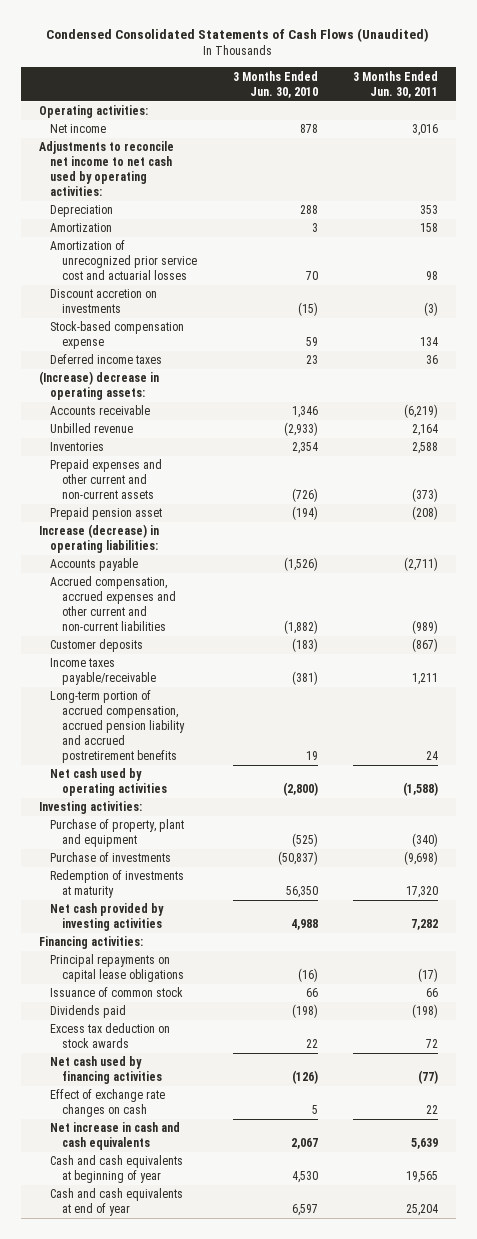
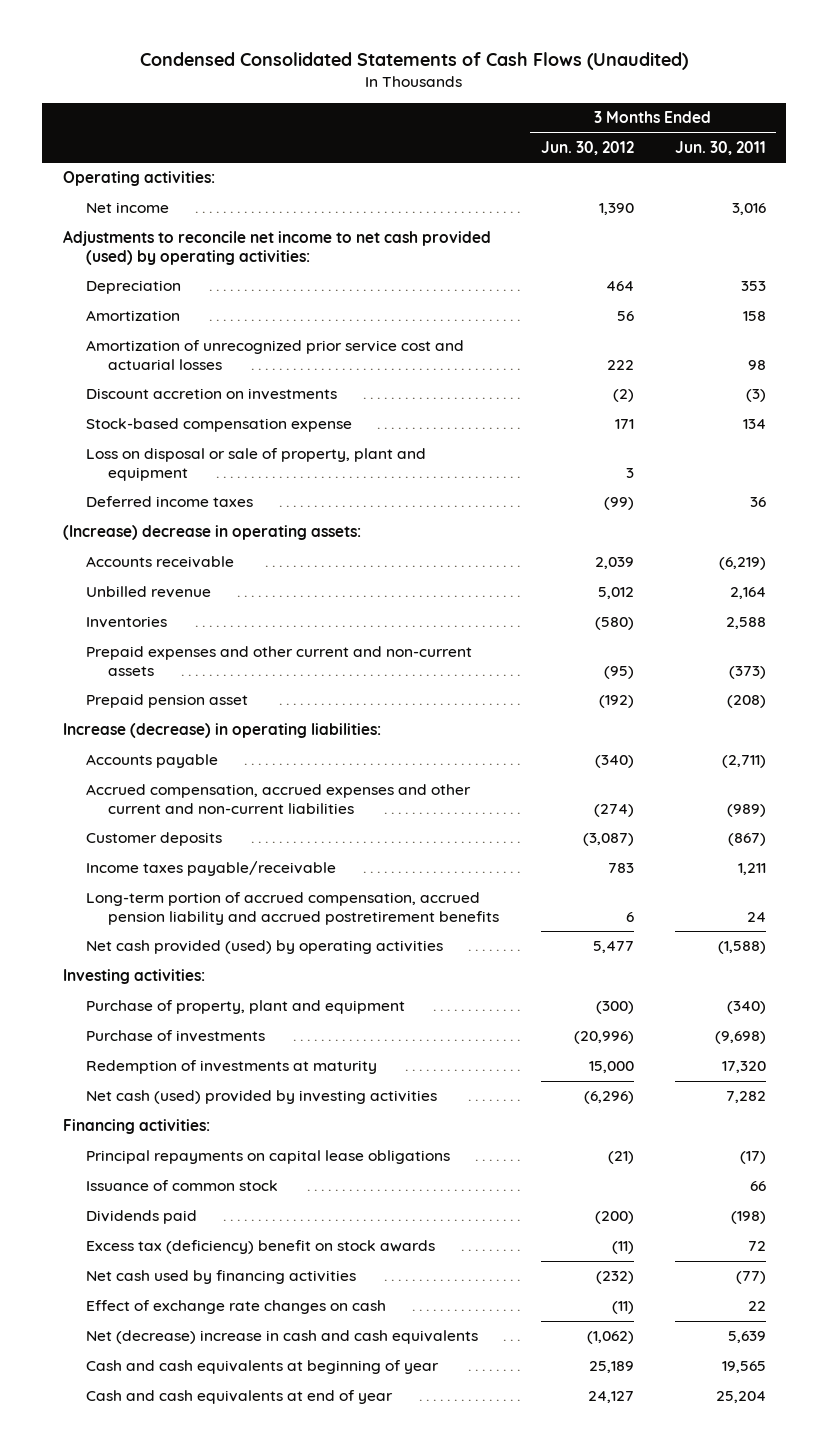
[232,70,318,98] 3 Months Ended Jun. 30, 2010 -> none
none -> [540,140,634,155] Jun. 30, 2012
[38,141,174,197] Adjustments to reconcile net income to net cash used by operating activities: -> [62,230,491,265] Adjustments to reconcile net income to net cash provided (used) by operating activities:
none -> [85,448,426,481] Loss on disposal or sale of property, plant and equipment
[50,768,167,797] Net cash used by operating activities -> [85,940,443,955] Net cash provided (used) by operating activities
[50,903,165,932] Net cash provided by investing activities -> [85,1090,437,1105] Net cash (used) provided by investing activities
[50,1023,171,1049] Excess tax deduction on stock awards -> [85,1240,435,1255] Excess tax (deficiency) benefit on stock awards
[50,1122,181,1151] Net increase in cash and cash equivalents -> [85,1330,478,1345] Net (decrease) increase in cash and cash equivalents

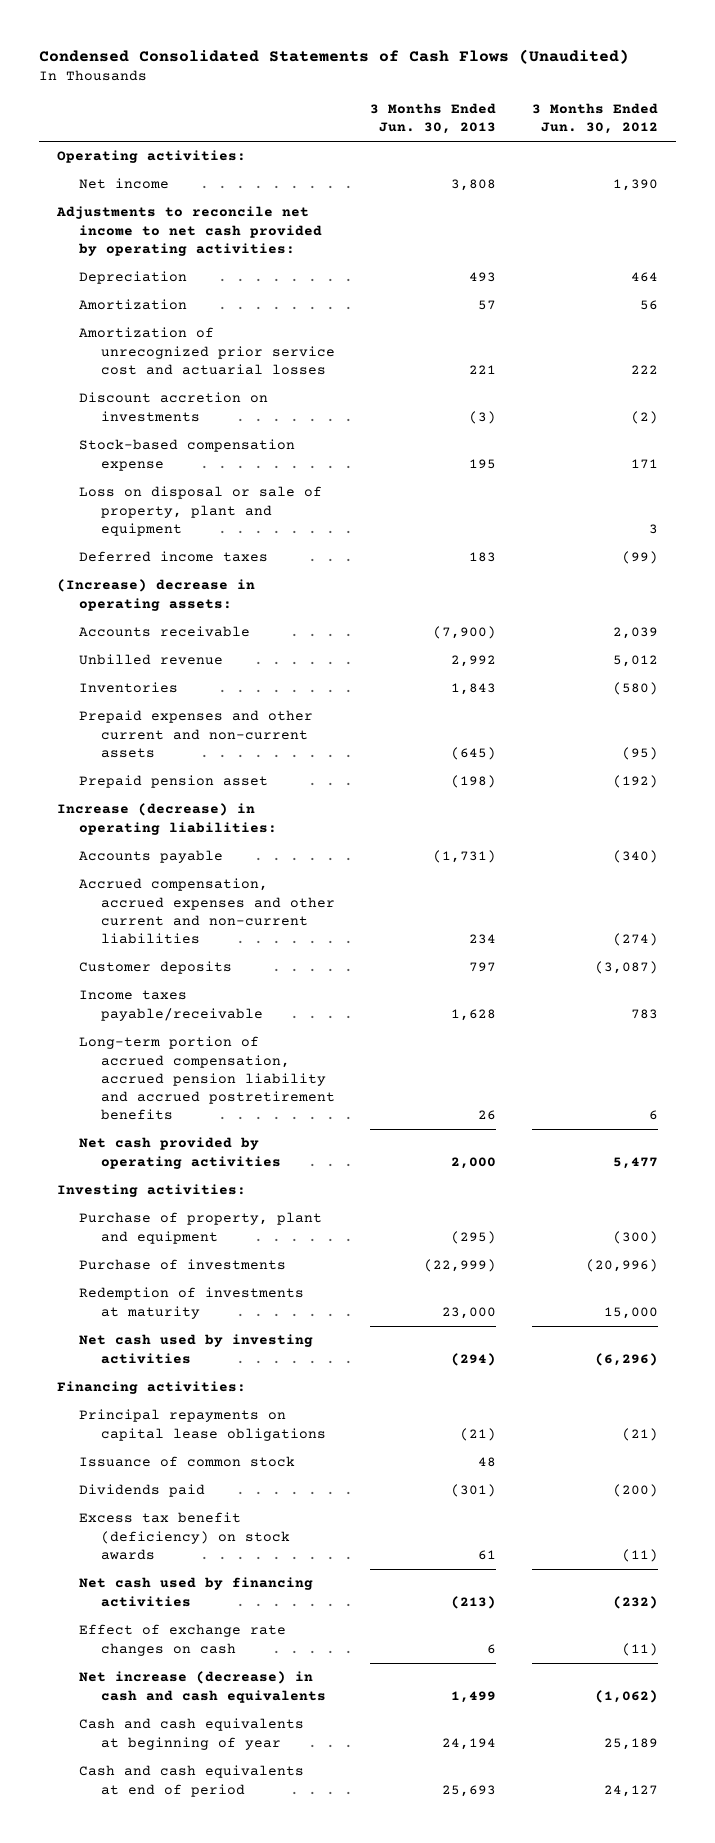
[674,140,766,155] Jun. 30, 2011 -> none
none -> [370,103,497,135] 3 Months Ended Jun. 30, 2013
[62,230,491,265] Adjustments to reconcile net income to net cash provided (used) by operating activities: -> [55,206,322,256] Adjustments to reconcile net income to net cash provided by operating activities:
[85,940,443,955] Net cash provided (used) by operating activities -> [78,1137,281,1169] Net cash provided by operating activities
[85,1090,437,1105] Net cash (used) provided by investing activities -> [78,1334,313,1364] Net cash used by investing activities
[85,1240,435,1255] Excess tax (deficiency) benefit on stock awards -> [78,1512,290,1560] Excess tax benefit (deficiency) on stock awards
[85,1330,478,1345] Net (decrease) increase in cash and cash equivalents -> [78,1671,326,1703] Net increase (decrease) in cash and cash equivalents
[85,1390,393,1405] Cash and cash equivalents at end of year -> [78,1765,304,1797] Cash and cash equivalents at end of period

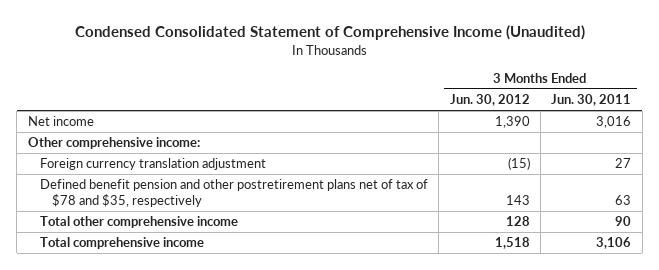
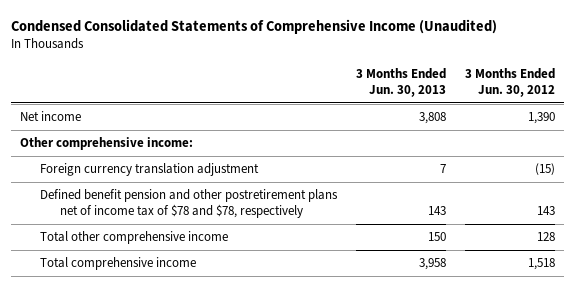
[74,25,585,41] Condensed Consolidated Statement of Comprehensive Income (Unaudited) -> [11,18,498,34] Condensed Consolidated Statements of Comprehensive Income (Unaudited)
[551,94,632,107] Jun. 30, 2011 -> none
none -> [356,68,447,98] 3 Months Ended Jun. 30, 2013
[39,179,428,207] Defined benefit pension and other postretirement plans net of tax of $78 and $35, respectively -> [40,189,339,219] Defined benefit pension and other postretirement plans net of income tax of $78 and $78, respectively

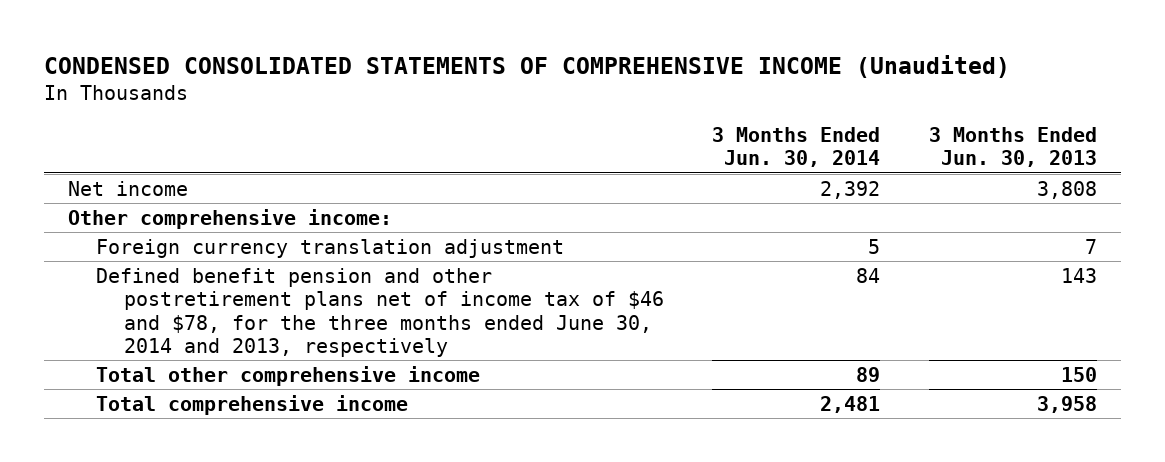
[11,18,498,34] Condensed Consolidated Statements of Comprehensive Income (Unaudited) -> [43,54,1010,78] CONDENSED CONSOLIDATED STATEMENTS OF COMPREHENSIVE INCOME (Unaudited)
[464,68,555,98] 3 Months Ended Jun. 30, 2012 -> none
none -> [712,126,881,168] 3 Months Ended Jun. 30, 2014
[40,189,339,219] Defined benefit pension and other postretirement plans net of income tax of $78 and $78, respectively -> [95,267,664,358] Defined benefit pension and other postretirement plans net of income tax of $46 and $78, for the three months ended June 30, 2014 and 2013, respectively

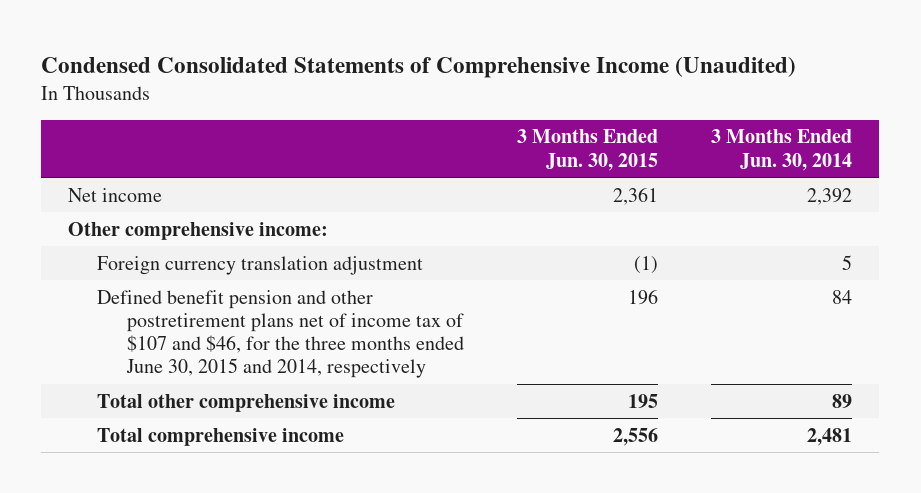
[43,54,1010,78] CONDENSED CONSOLIDATED STATEMENTS OF COMPREHENSIVE INCOME (Unaudited) -> [41,56,797,78] Condensed Consolidated Statements of Comprehensive Income (Unaudited)
[928,126,1097,168] 3 Months Ended Jun. 30, 2013 -> none
none -> [517,129,659,171] 3 Months Ended Jun. 30, 2015
[95,267,664,358] Defined benefit pension and other postretirement plans net of income tax of $46 and $78, for the three months ended June 30, 2014 and 2013, respectively -> [97,289,464,379] Defined benefit pension and other postretirement plans net of income tax of $107 and $46, for the three months ended June 30, 2015 and 2014, respectively

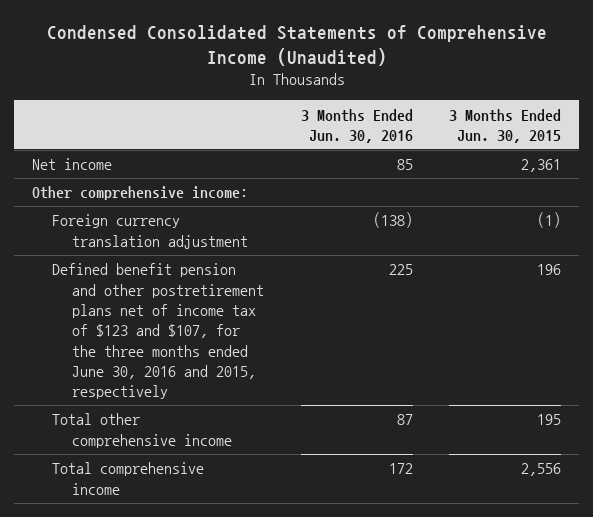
[711,129,853,171] 3 Months Ended Jun. 30, 2014 -> none
none -> [300,108,413,143] 3 Months Ended Jun. 30, 2016
[97,289,464,379] Defined benefit pension and other postretirement plans net of income tax of $107 and $46, for the three months ended June 30, 2015 and 2014, respectively -> [52,263,265,400] Defined benefit pension and other postretirement plans net of income tax of $123 and $107, for the three months ended June 30, 2016 and 2015, respectively

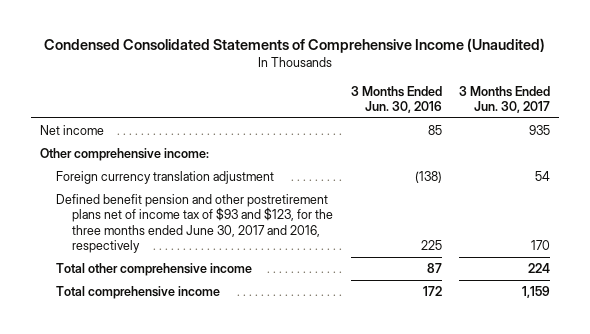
[449,108,562,143] 3 Months Ended Jun. 30, 2015 -> none
none -> [459,85,551,113] 3 Months Ended Jun. 30, 2017
[52,263,265,400] Defined benefit pension and other postretirement plans net of income tax of $123 and $107, for the three months ended June 30, 2016 and 2015, respectively -> [55,193,334,253] Defined benefit pension and other postretirement plans net of income tax of $93 and $123, for the three months ended June 30, 2017 and 2016, respectively

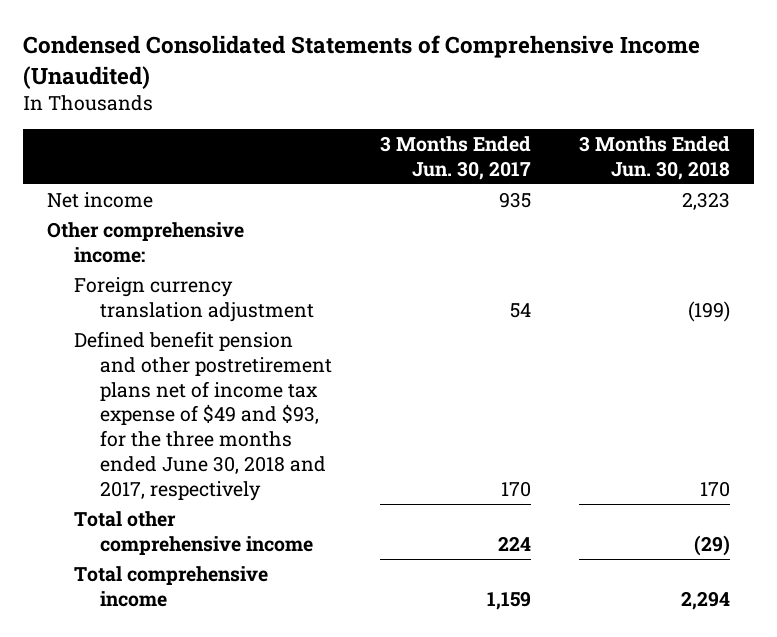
[350,85,442,113] 3 Months Ended Jun. 30, 2016 -> none
none -> [578,135,730,180] 3 Months Ended Jun. 30, 2018
[55,193,334,253] Defined benefit pension and other postretirement plans net of income tax of $93 and $123, for the three months ended June 30, 2017 and 2016, respectively -> [73,330,332,501] Defined benefit pension and other postretirement plans net of income tax expense of $49 and $93, for the three months ended June 30, 2018 and 2017, respectively

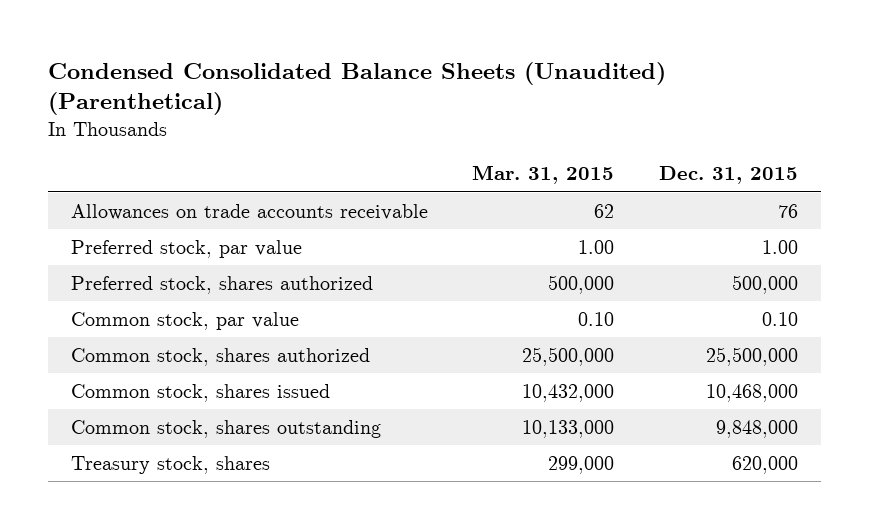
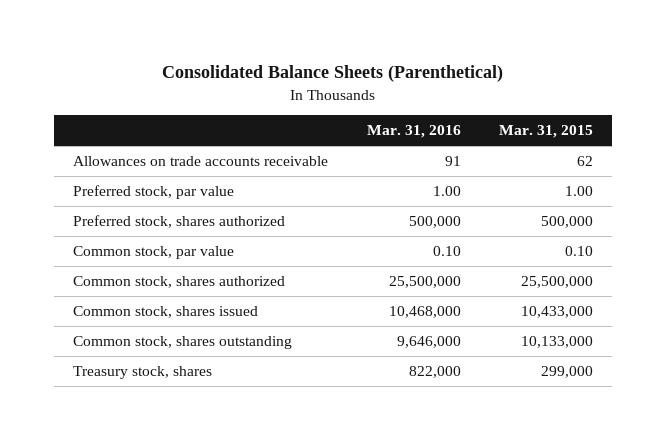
[48,61,667,116] Condensed Consolidated Balance Sheets (Unaudited) (Parenthetical) -> [162,65,504,83] Consolidated Balance Sheets (Parenthetical)
[659,166,799,185] Dec. 31, 2015 -> none
none -> [366,125,461,139] Mar. 31, 2016
[522,383,615,402] 10,432,000 -> [520,305,593,318] 10,433,000

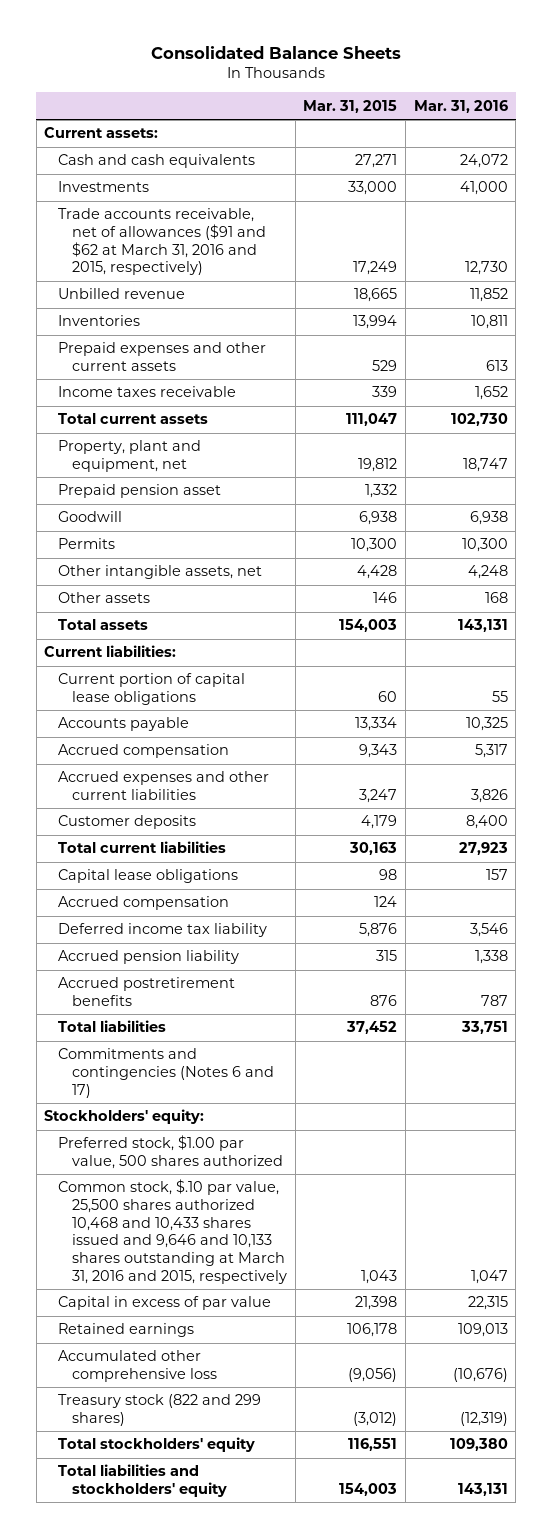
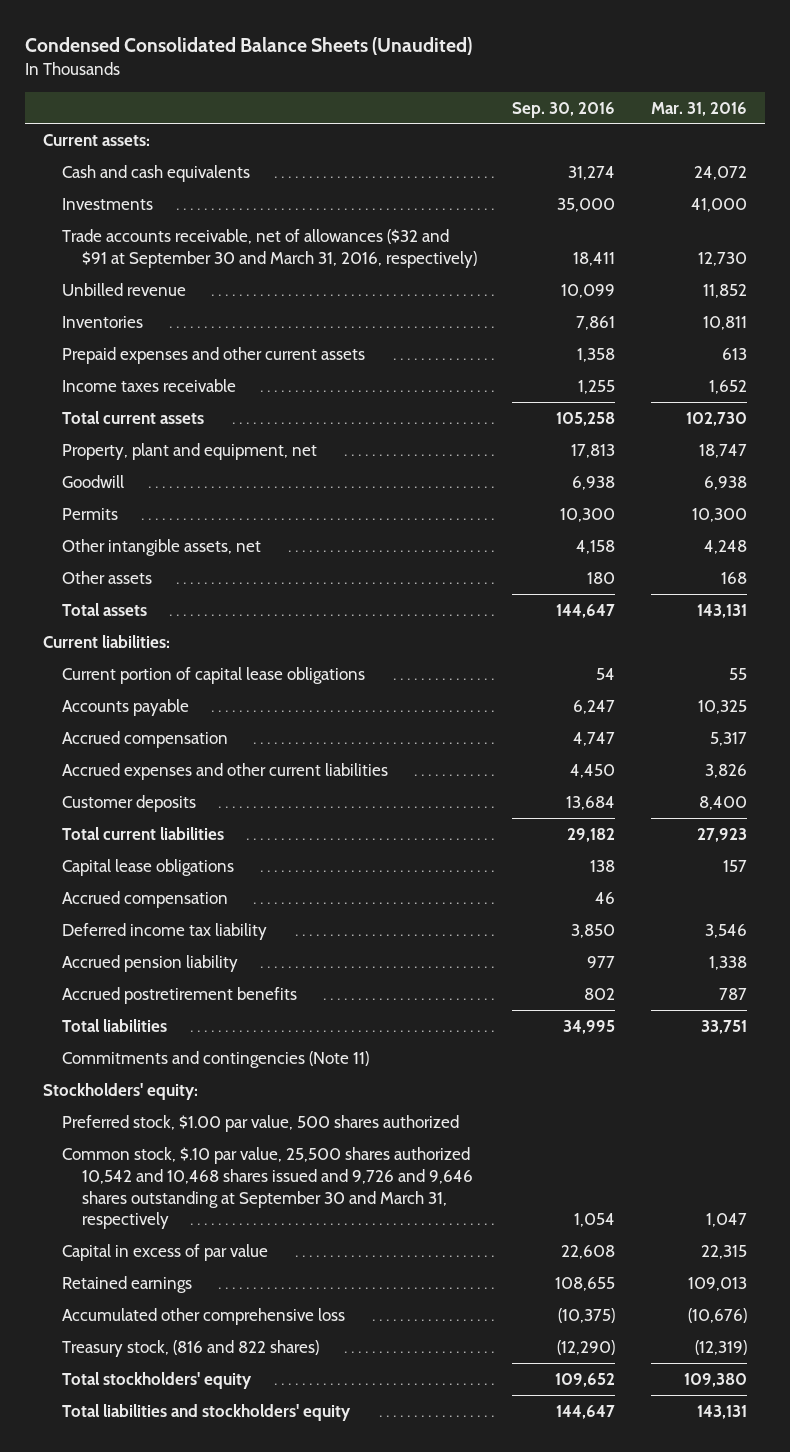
[151,45,402,59] Consolidated Balance Sheets -> [25,36,473,55] Condensed Consolidated Balance Sheets (Unaudited)
[303,99,398,113] Mar. 31, 2015 -> none
none -> [512,101,616,118] Sep. 30, 2016
[58,208,267,276] Trade accounts receivable, net of allowances ($91 and $62 at March 31, 2016 and 2015, respectively) -> [62,228,477,268] Trade accounts receivable, net of allowances ($32 and $91 at September 30 and March 31, 2016, respectively)
[58,484,222,499] Prepaid pension asset -> none
[58,1048,275,1098] Commitments and contingencies (Notes 6 and 17) -> [62,1050,370,1068] Commitments and contingencies (Note 11)
[58,1179,288,1284] Common stock, $.10 par value, 25,500 shares authorized 10,468 and 10,433 shares issued and 9,646 and 10,133 shares outstanding at March 31, 2016 and 2015, respectively -> [62,1146,473,1230] Common stock, $.10 par value, 25,500 shares authorized 10,542 and 10,468 shares issued and 9,726 and 9,646 shares outstanding at September 30 and March 31, respectively
[58,1394,262,1427] Treasury stock (822 and 299 shares) -> [62,1339,320,1357] Treasury stock, (816 and 822 shares)

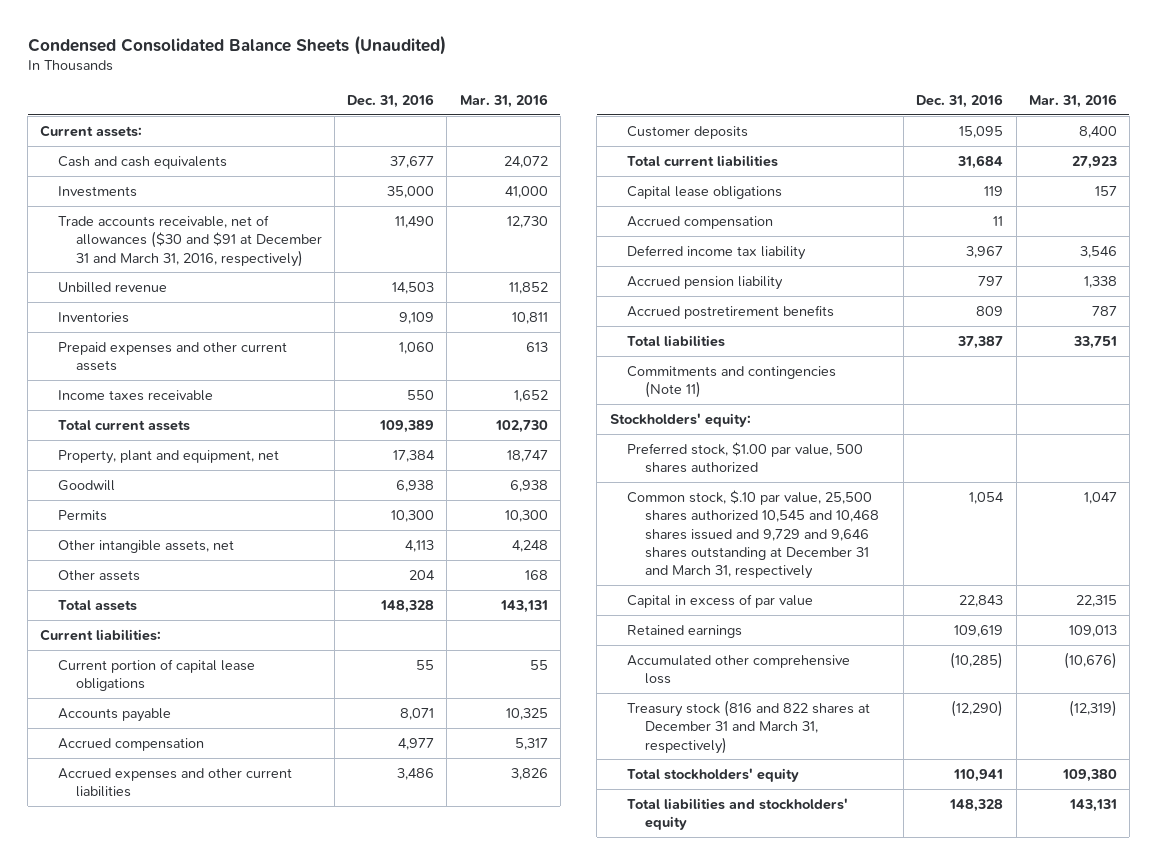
[512,101,616,118] Sep. 30, 2016 -> none
none -> [347,93,435,108] Dec. 31, 2016
[62,228,477,268] Trade accounts receivable, net of allowances ($32 and $91 at September 30 and March 31, 2016, respectively) -> [58,214,322,267] Trade accounts receivable, net of allowances ($30 and $91 at December 31 and March 31, 2016, respectively)
[62,1146,473,1230] Common stock, $.10 par value, 25,500 shares authorized 10,542 and 10,468 shares issued and 9,726 and 9,646 shares outstanding at September 30 and March 31, respectively -> [627,489,880,580] Common stock, $.10 par value, 25,500 shares authorized 10,545 and 10,468 shares issued and 9,729 and 9,646 shares outstanding at December 31 and March 31, respectively
[62,1339,320,1357] Treasury stock, (816 and 822 shares) -> [627,699,871,754] Treasury stock (816 and 822 shares at December 31 and March 31, respectively)

